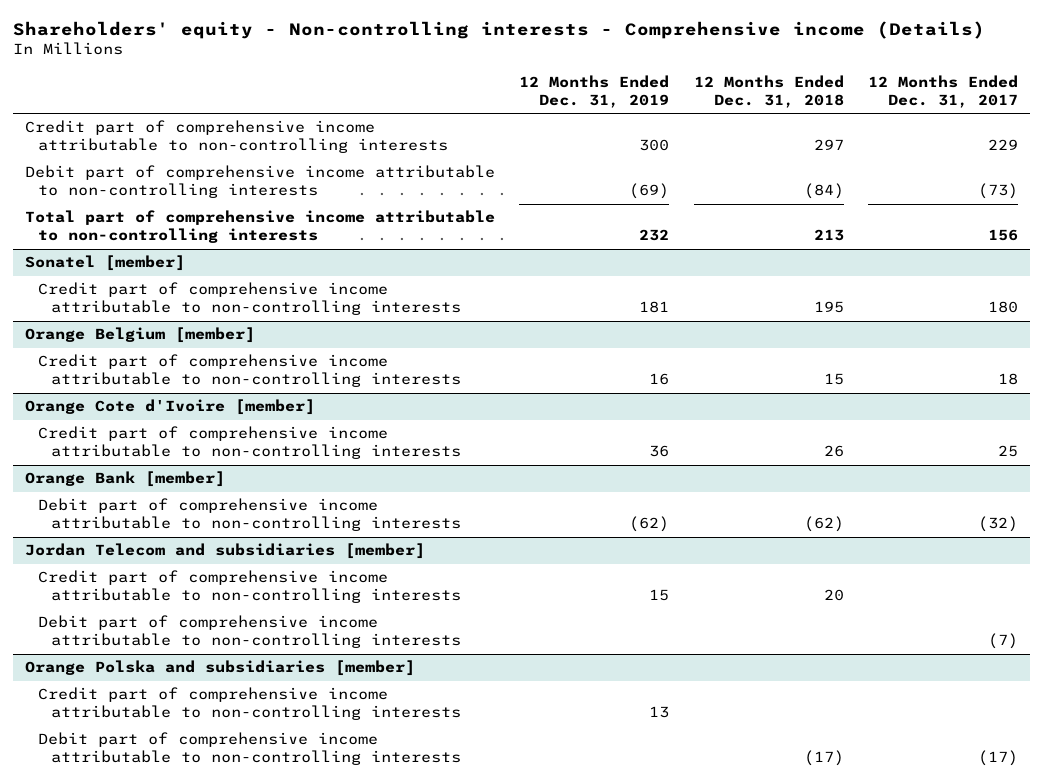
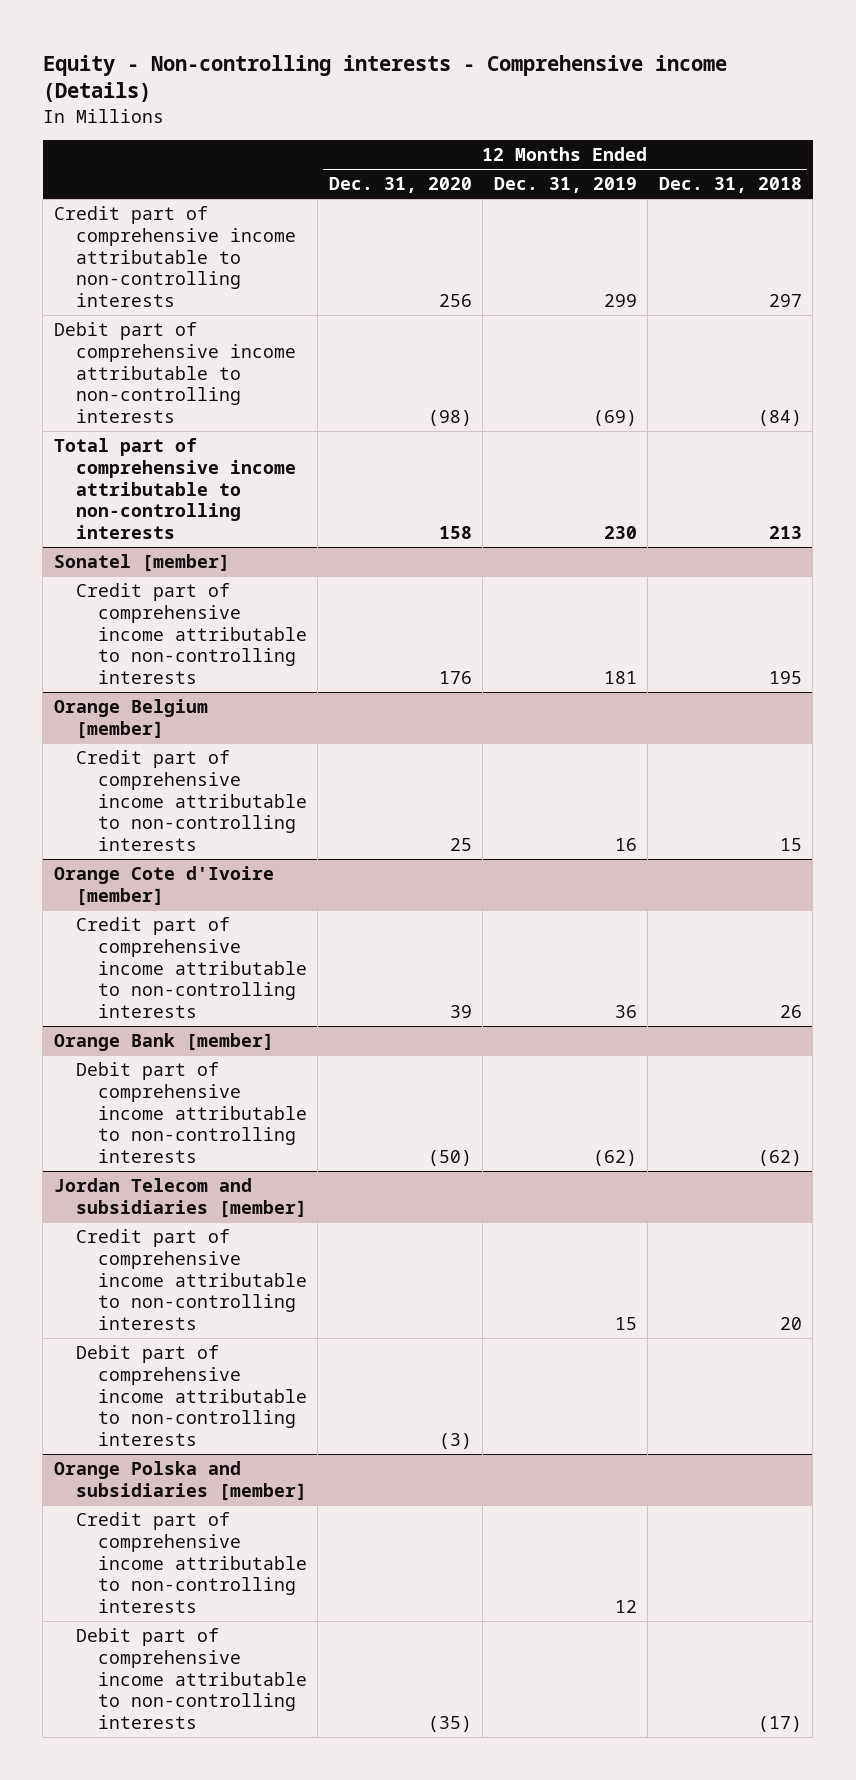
[12,20,985,39] Shareholders' equity - Non-controlling interests - Comprehensive income (Details) -> [42,54,727,103] Equity - Non-controlling interests - Comprehensive income (Details)
[867,74,1018,108] 12 Months Ended Dec. 31, 2017 -> none
none -> [328,177,472,194] Dec. 31, 2020
[639,139,670,152] 300 -> [603,294,637,308] 299
[639,229,670,242] 232 -> [603,526,637,540] 230
[649,706,670,719] 13 -> [614,1600,637,1614] 12

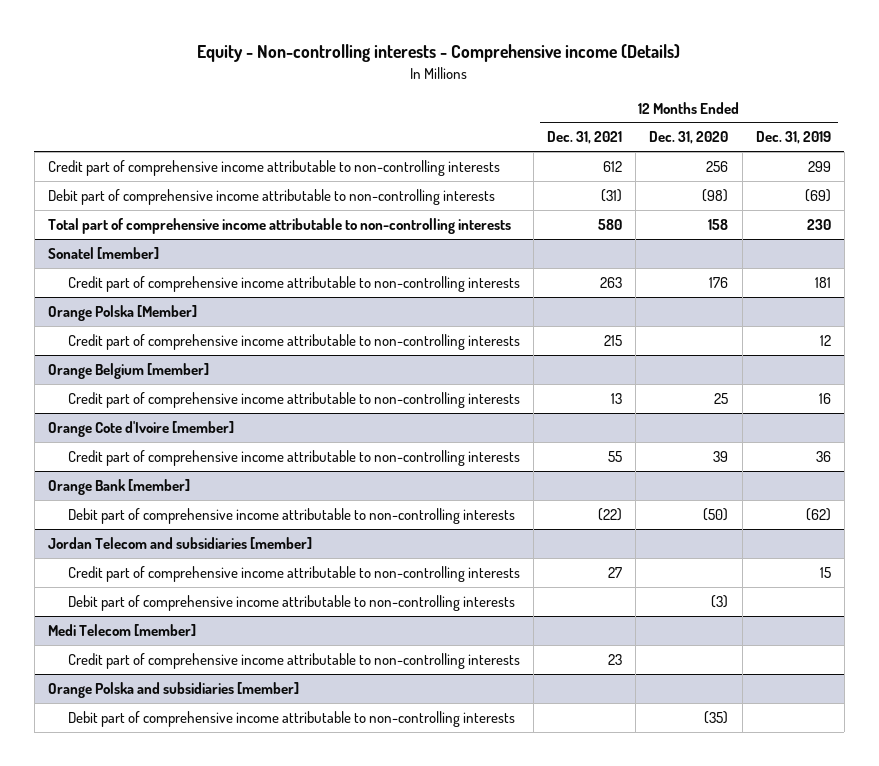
[658,177,802,194] Dec. 31, 2018 -> none
none -> [547,131,623,145] Dec. 31, 2021
none -> [48,304,198,321] Orange Polska [Member]
none -> [67,333,520,350] Credit part of comprehensive income attributable to non-controlling interests
none -> [48,623,197,636] Medi Telecom [member]
none -> [67,652,520,669] Credit part of comprehensive income attributable to non-controlling interests
[75,1511,307,1614] Credit part of comprehensive income attributable to non-controlling interests -> none

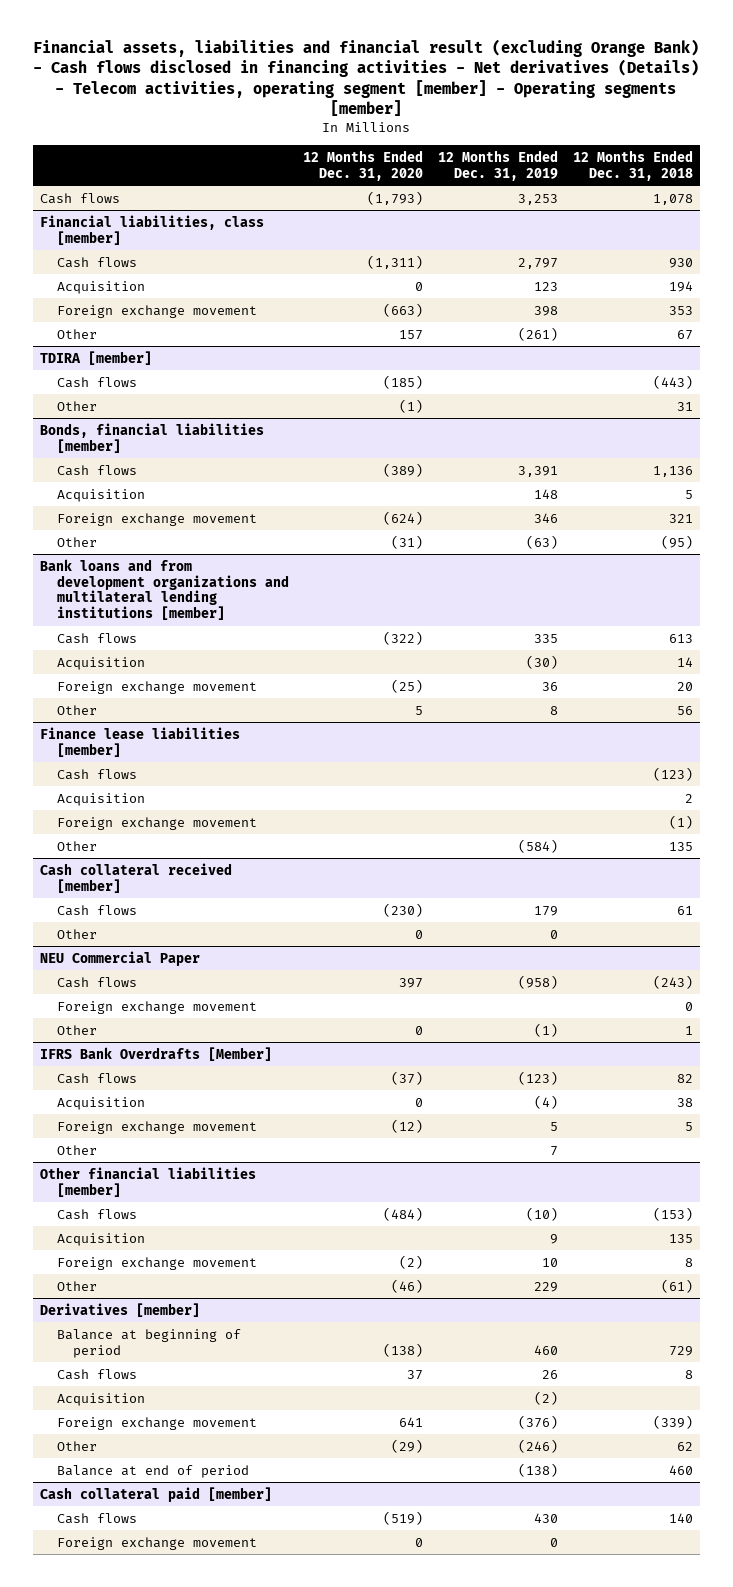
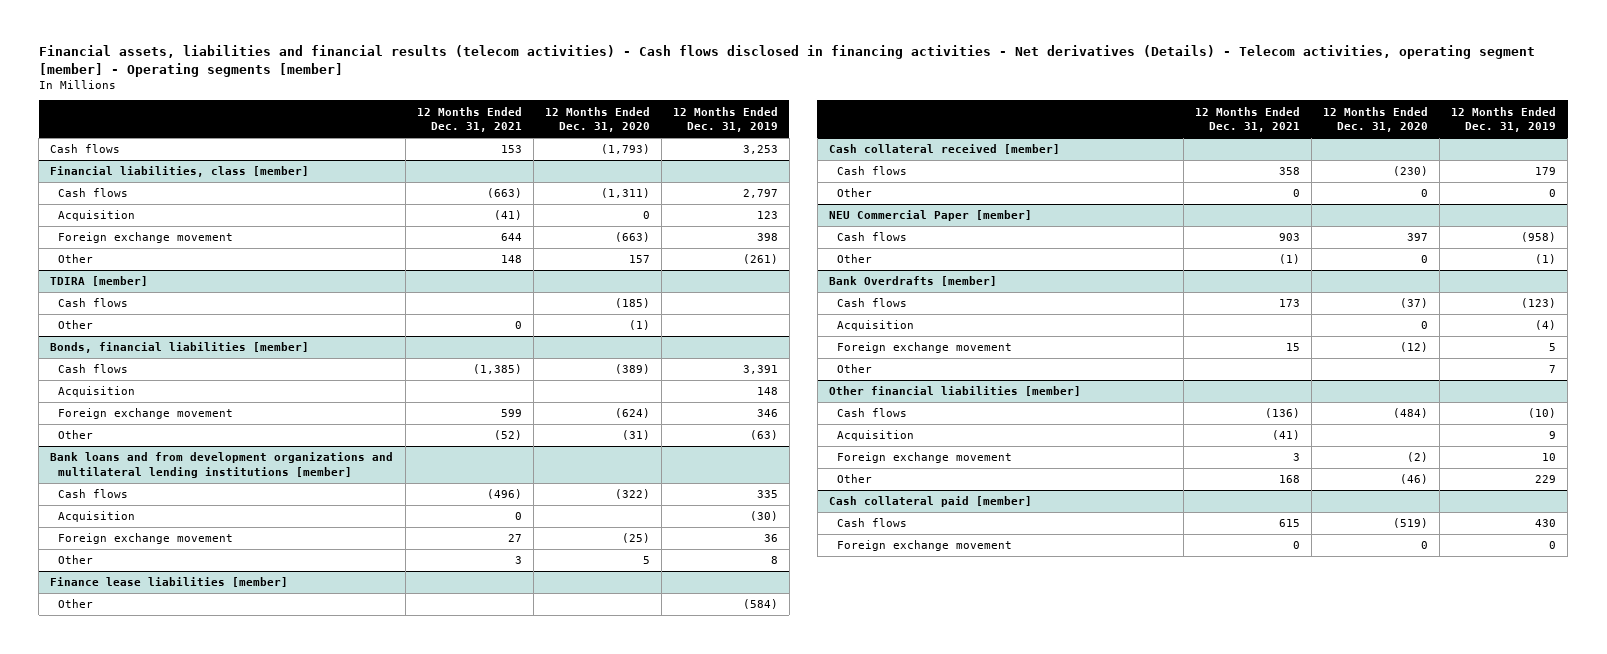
[33,39,700,117] Financial assets, liabilities and financial result (excluding Orange Bank) - Cash flows disclosed in financing activities - Net derivatives (Details) - Telecom activities, operating segment [member] - Operating segments [member] -> [38,45,1535,77] Financial assets, liabilities and financial results (telecom activities) - Cash flows disclosed in financing activities - Net derivatives (Details) - Telecom activities, operating segment [member] - Operating segments [member]
[572,149,693,181] 12 Months Ended Dec. 31, 2018 -> none
none -> [416,106,522,132] 12 Months Ended Dec. 31, 2021
[56,768,137,780] Cash flows -> none
[56,792,145,806] Acquisition -> none
[56,816,257,830] Foreign exchange movement -> none
[40,950,201,966] NEU Commercial Paper -> [829,210,1033,222] NEU Commercial Paper [member]
[56,1000,257,1014] Foreign exchange movement -> none
[40,1046,273,1061] IFRS Bank Overdrafts [Member] -> [829,276,998,287] Bank Overdrafts [member]
[40,1302,201,1317] Derivatives [member] -> none
[56,1328,241,1358] Balance at beginning of period -> none
[56,1368,137,1380] Cash flows -> none
[56,1392,145,1406] Acquisition -> none
[56,1416,257,1430] Foreign exchange movement -> none
[56,1440,97,1451] Other -> none
[56,1464,249,1478] Balance at end of period -> none

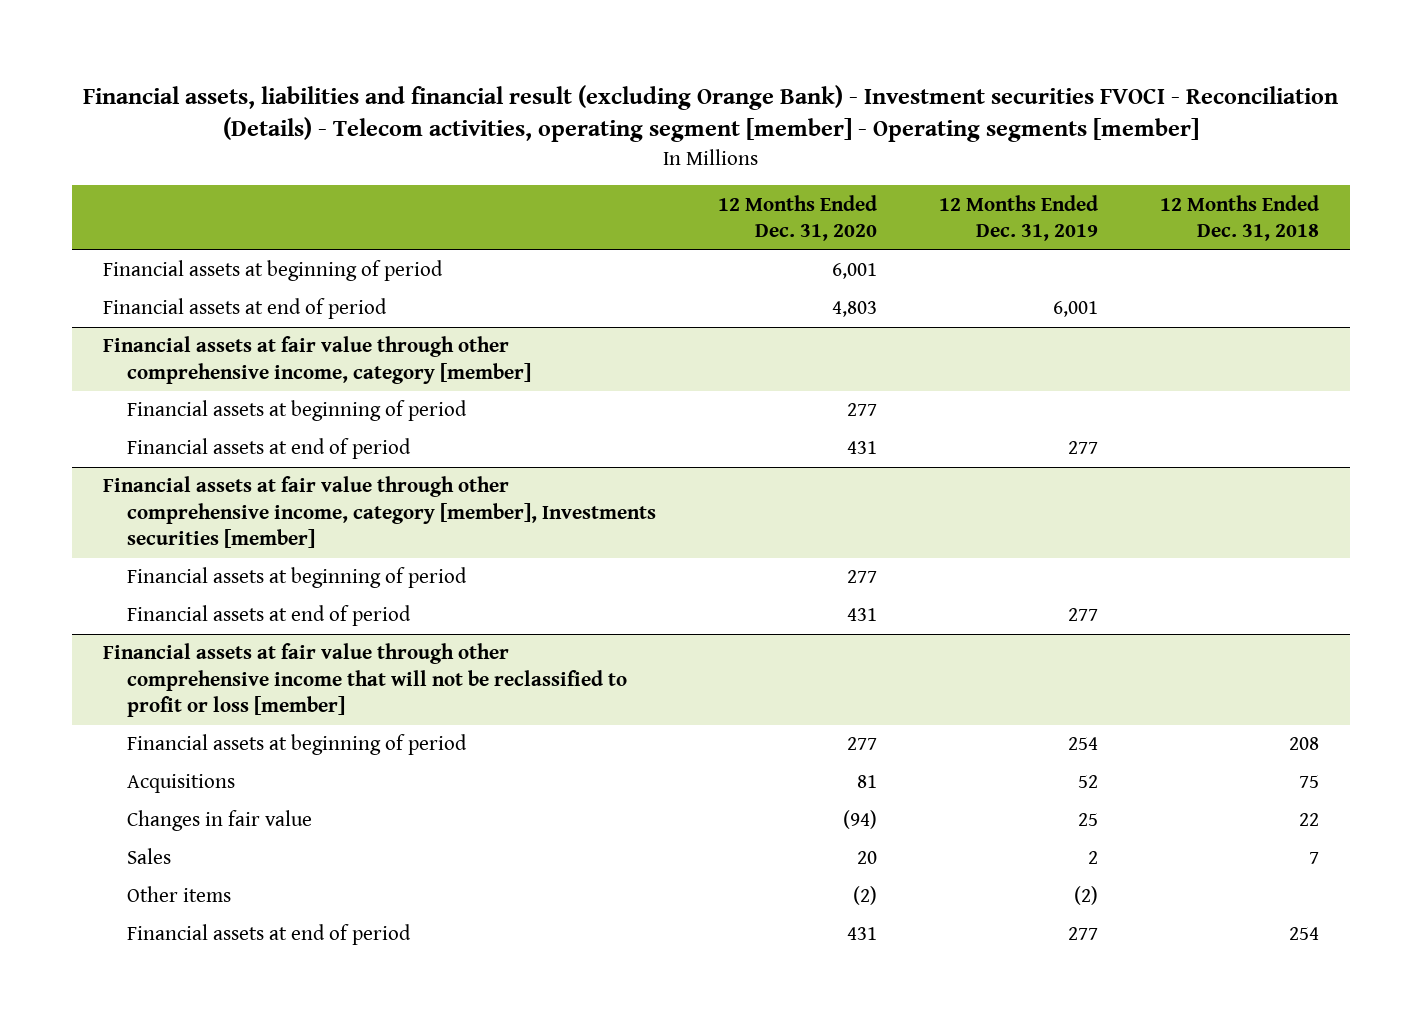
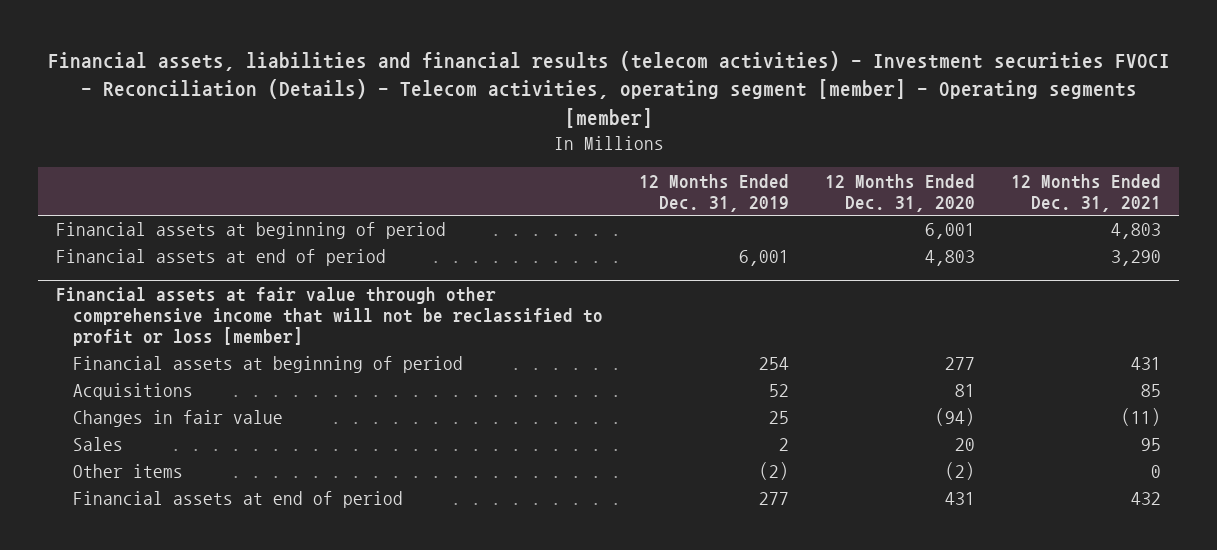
[82,85,1338,143] Financial assets, liabilities and financial result (excluding Orange Bank) - Investment securities FVOCI - Reconciliation (Details) - Telecom activities, operating segment [member] - Operating segments [member] -> [47,50,1170,128] Financial assets, liabilities and financial results (telecom activities) - Investment securities FVOCI - Reconciliation (Details) - Telecom activities, operating segment [member] - Operating segments [member]
[1159,194,1319,242] 12 Months Ended Dec. 31, 2018 -> none
none -> [1011,173,1162,212] 12 Months Ended Dec. 31, 2021
[102,336,531,384] Financial assets at fair value through other comprehensive income, category [member] -> none
[126,400,467,422] Financial assets at beginning of period -> none
[126,438,411,460] Financial assets at end of period -> none
[102,476,656,549] Financial assets at fair value through other comprehensive income, category [member], Investments securities [member] -> none
[126,567,467,589] Financial assets at beginning of period -> none
[126,605,411,627] Financial assets at end of period -> none

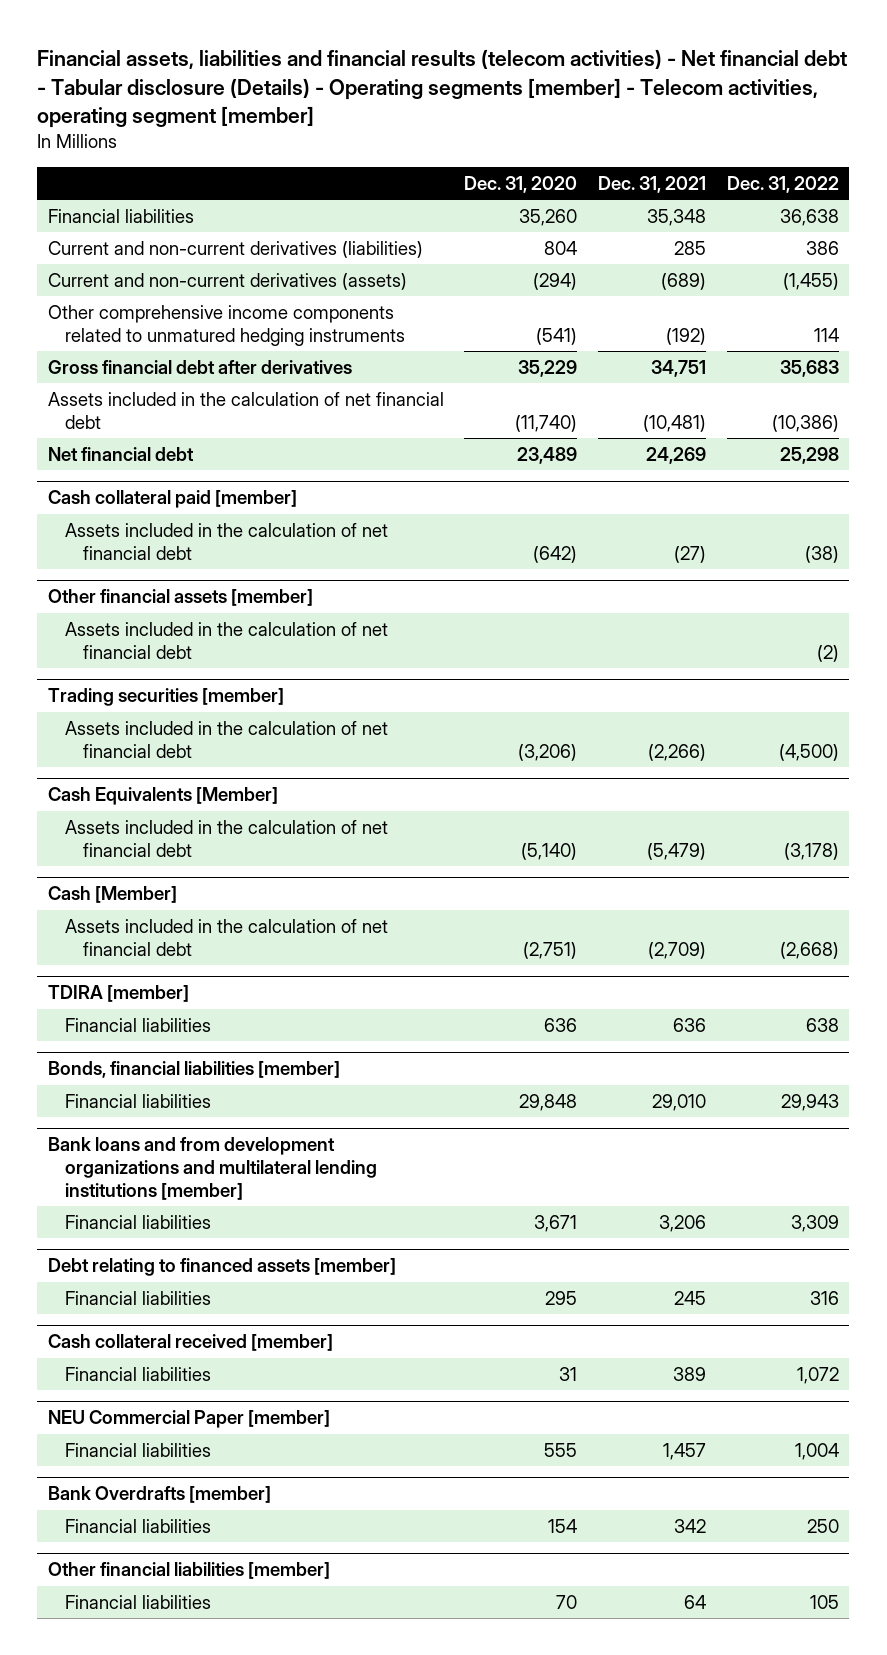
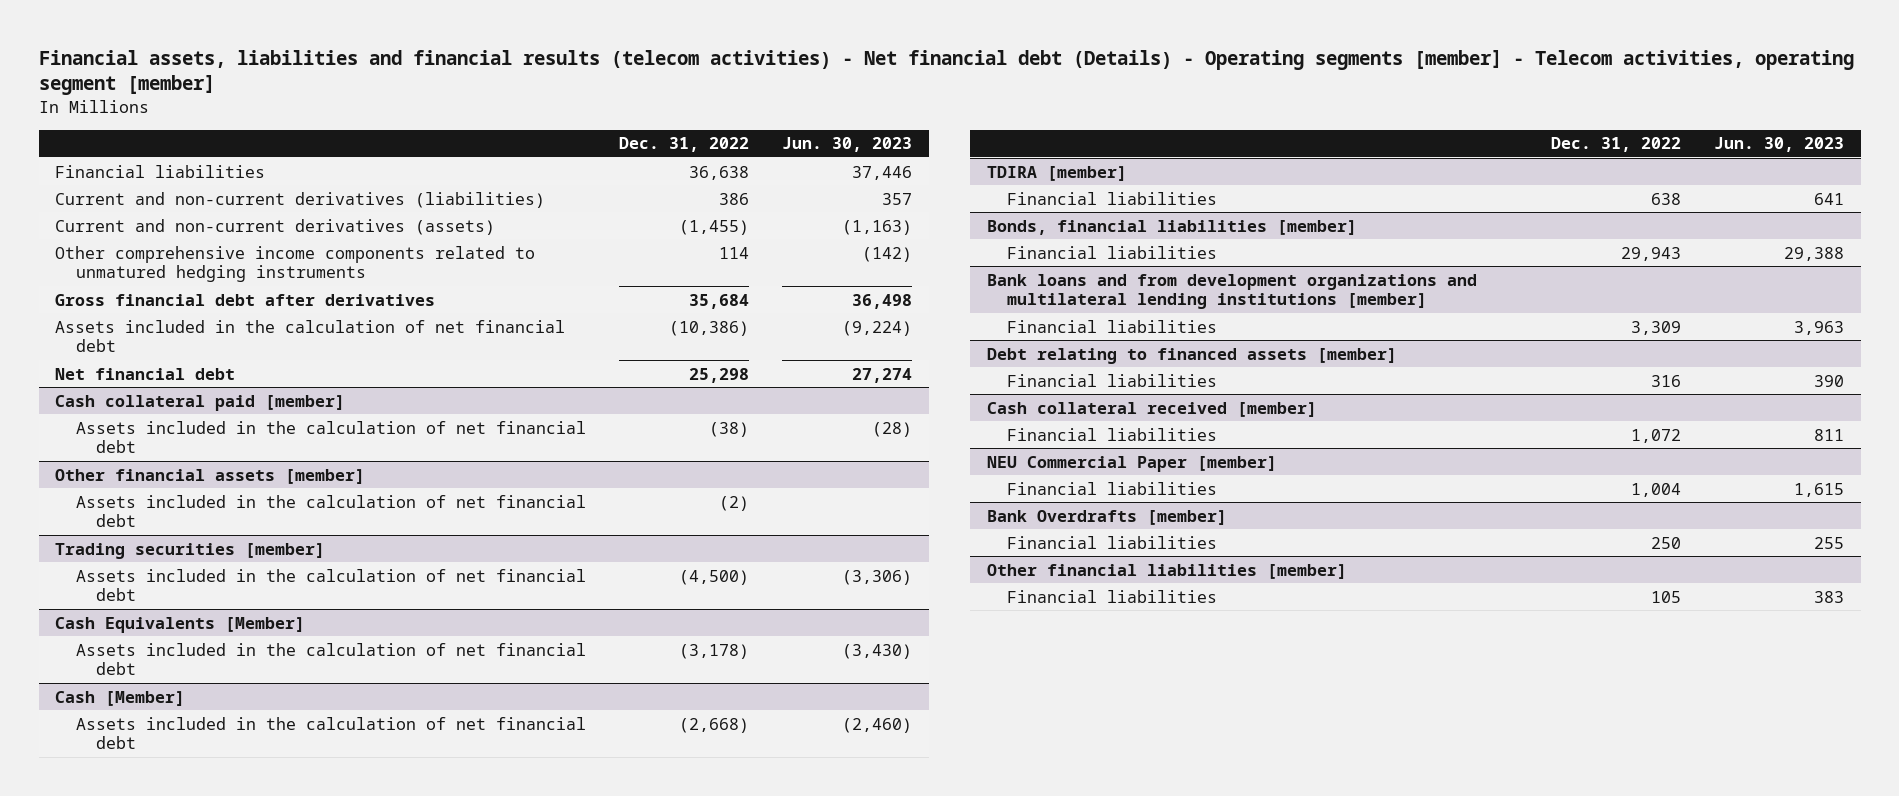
[37,49,848,129] Financial assets, liabilities and financial results (telecom activities) - Net financial debt - Tabular disclosure (Details) - Operating segments [member] - Telecom activities, operating segment [member] -> [38,49,1854,96] Financial assets, liabilities and financial results (telecom activities) - Net financial debt (Details) - Operating segments [member] - Telecom activities, operating segment [member]
[464,175,578,193] Dec. 31, 2020 -> none
[598,175,707,193] Dec. 31, 2021 -> none
none -> [782,137,913,153] Jun. 30, 2023
[779,359,839,377] 35,683 -> [688,293,749,309] 35,684

